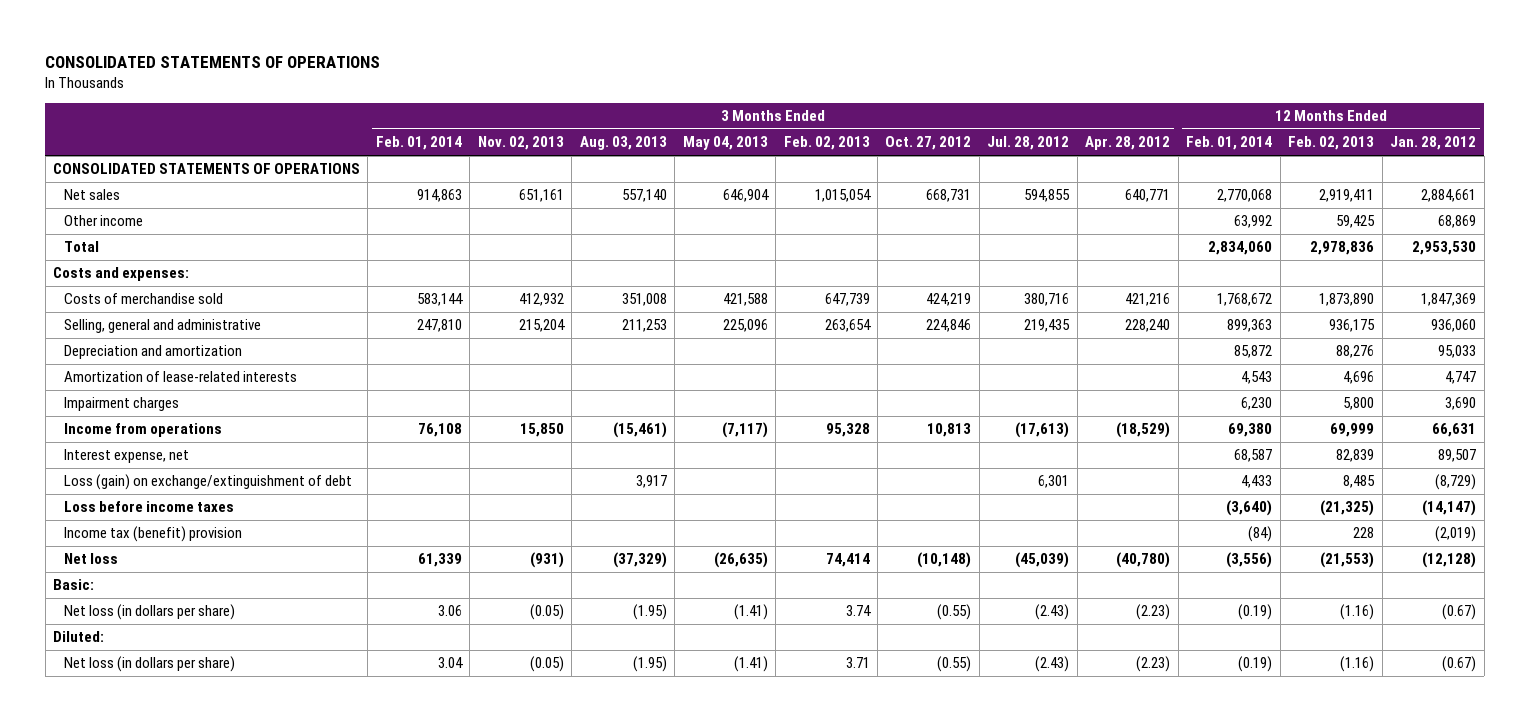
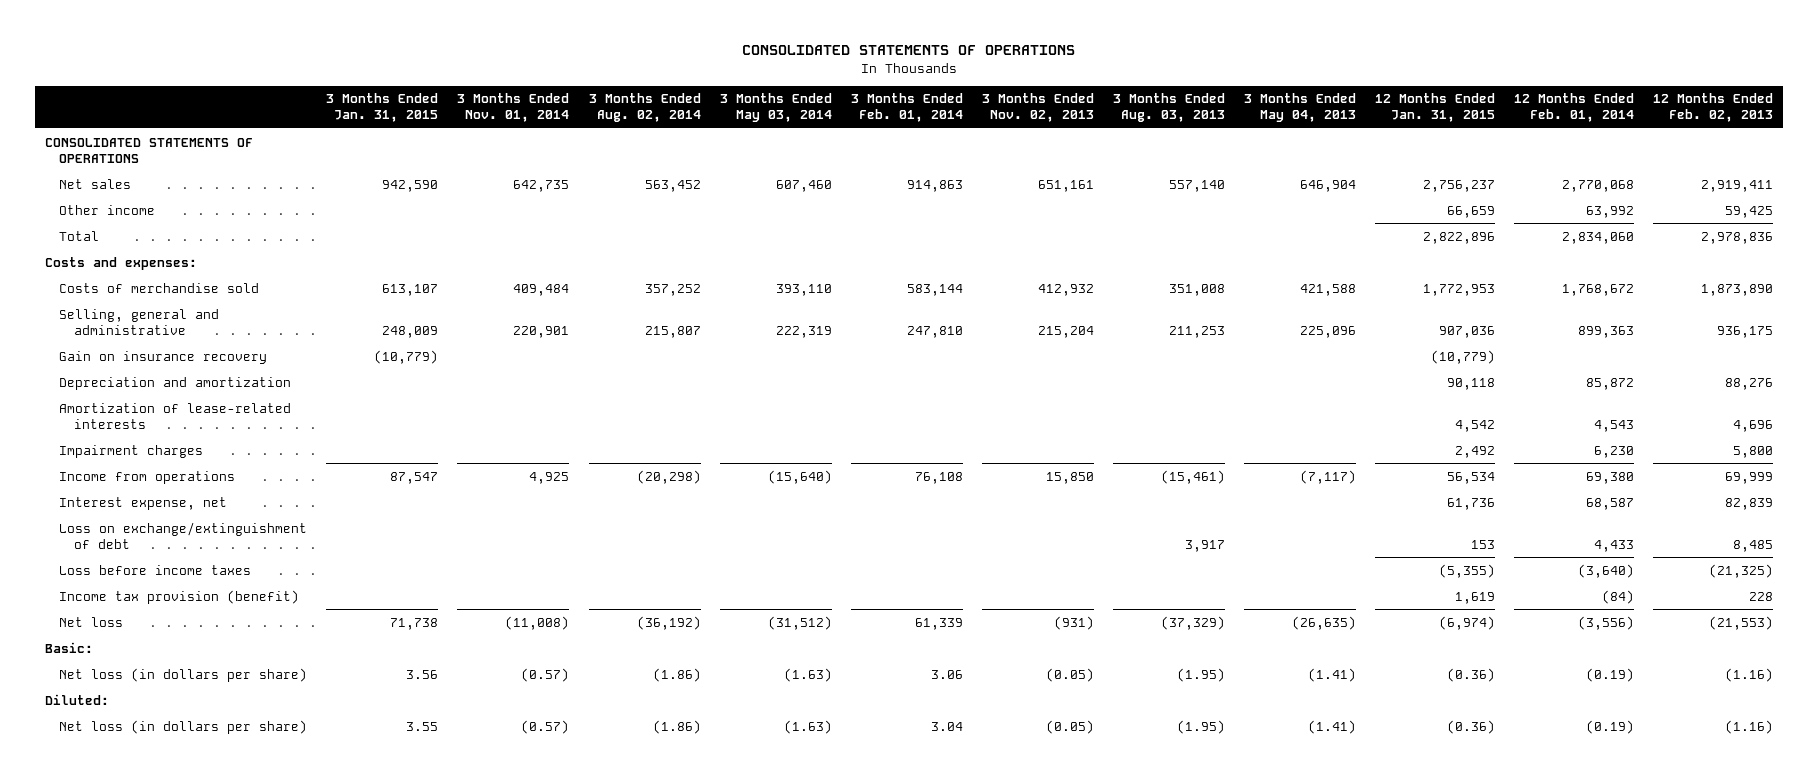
[783,136,870,151] Feb. 02, 2013 -> none
[885,136,972,151] Oct. 27, 2012 -> none
[987,136,1070,151] Jul. 28, 2012 -> none
[1085,136,1171,151] Apr. 28, 2012 -> none
[1390,136,1477,151] Jan. 28, 2012 -> none
none -> [326,93,439,123] 3 Months Ended Jan. 31, 2015
none -> [457,93,570,123] 3 Months Ended Nov. 01, 2014
none -> [588,93,701,123] 3 Months Ended Aug. 02, 2014
none -> [719,93,832,123] 3 Months Ended May 03, 2014
none -> [1375,93,1496,123] 12 Months Ended Jan. 31, 2015
none -> [59,350,268,364] Gain on insurance recovery
[64,474,353,491] Loss (gain) on exchange/extinguishment of debt -> [59,521,308,549] Loss on exchange/extinguishment of debt
[64,526,243,543] Income tax (benefit) provision -> [59,589,300,604] Income tax provision (benefit)

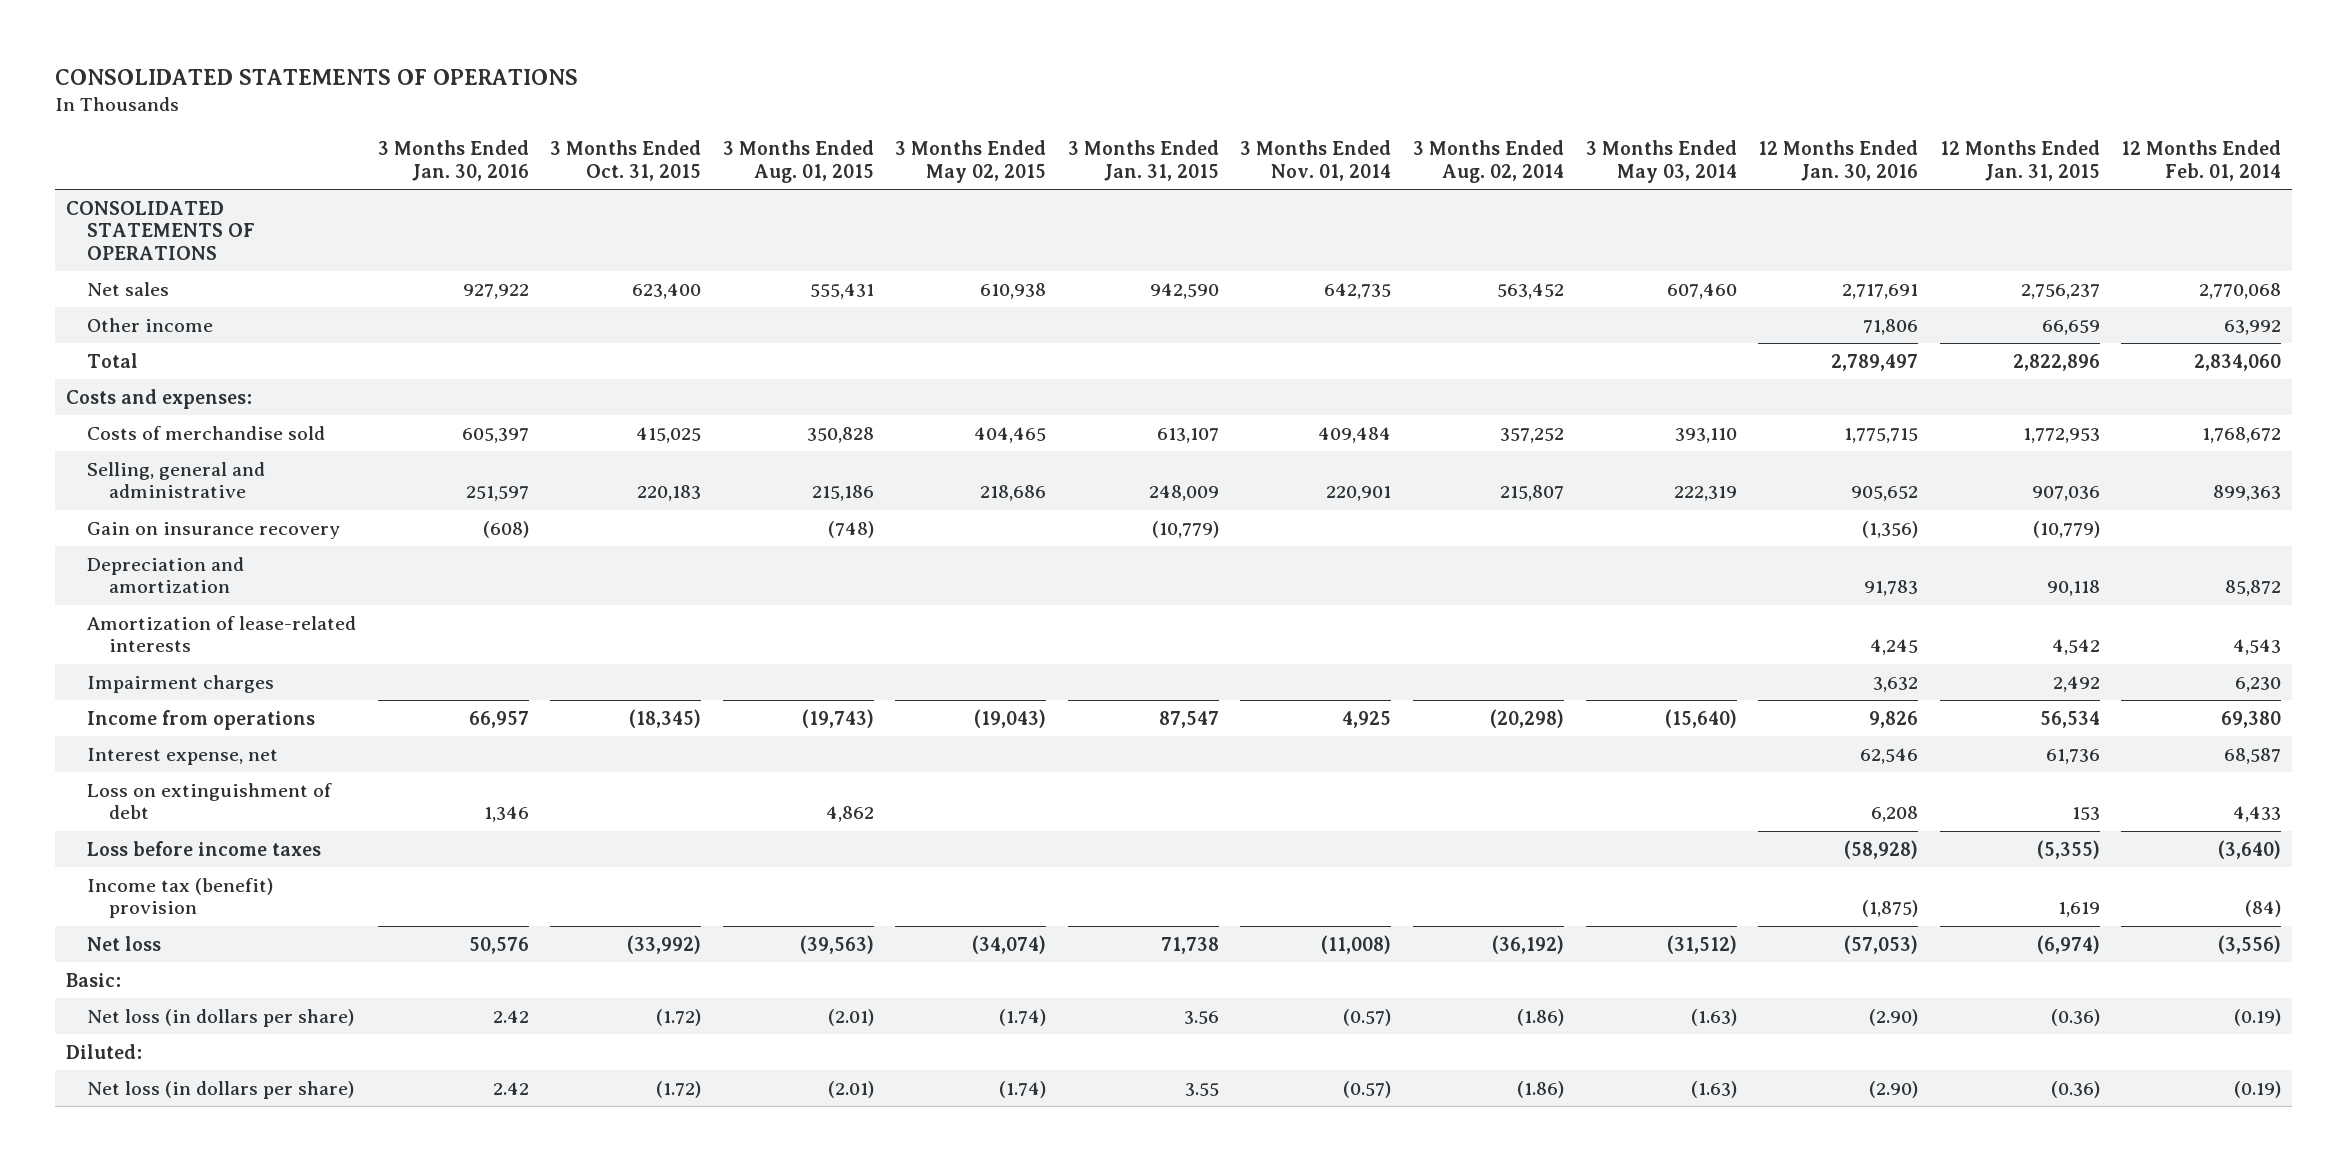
[850,93,963,123] 3 Months Ended Feb. 01, 2014 -> none
[981,93,1094,123] 3 Months Ended Nov. 02, 2013 -> none
[1112,93,1225,123] 3 Months Ended Aug. 03, 2013 -> none
[1243,93,1356,123] 3 Months Ended May 04, 2013 -> none
[1653,93,1774,123] 12 Months Ended Feb. 02, 2013 -> none
none -> [377,140,529,181] 3 Months Ended Jan. 30, 2016
none -> [550,140,702,181] 3 Months Ended Oct. 31, 2015
none -> [722,140,874,183] 3 Months Ended Aug. 01, 2015
none -> [895,140,1047,183] 3 Months Ended May 02, 2015
none -> [1758,140,1919,181] 12 Months Ended Jan. 30, 2016
[59,521,308,549] Loss on exchange/extinguishment of debt -> [87,782,333,820] Loss on extinguishment of debt
[59,589,300,604] Income tax provision (benefit) -> [87,877,274,919] Income tax (benefit) provision

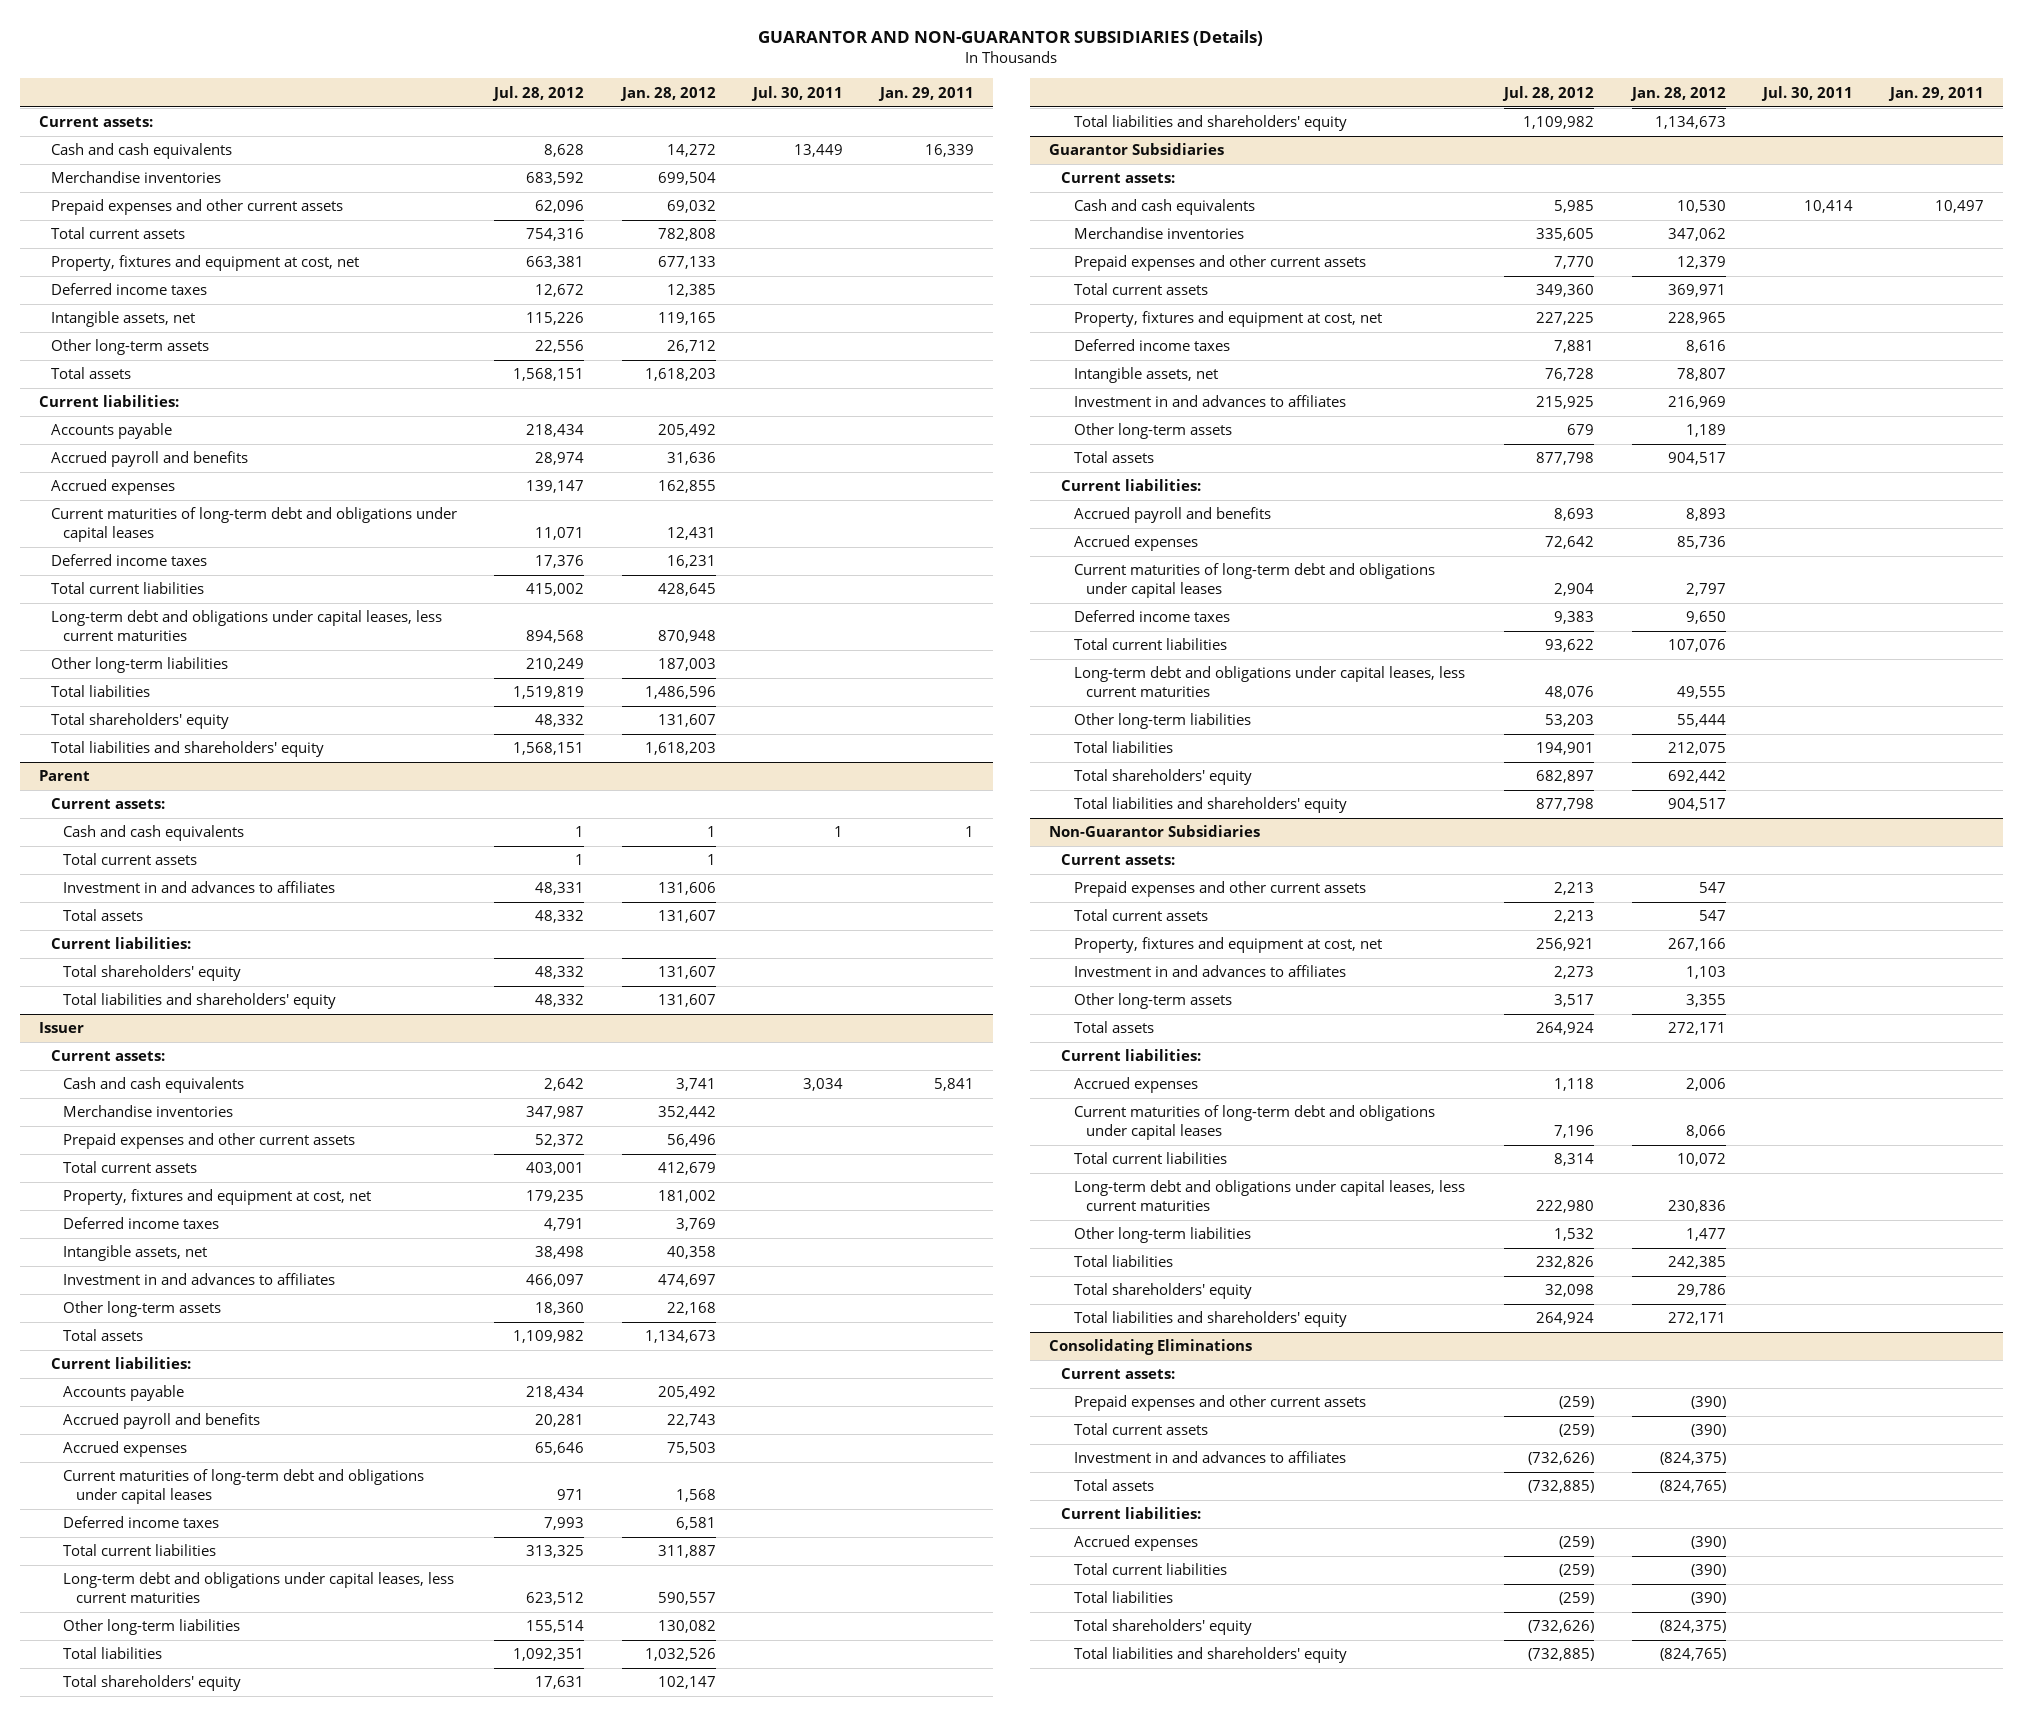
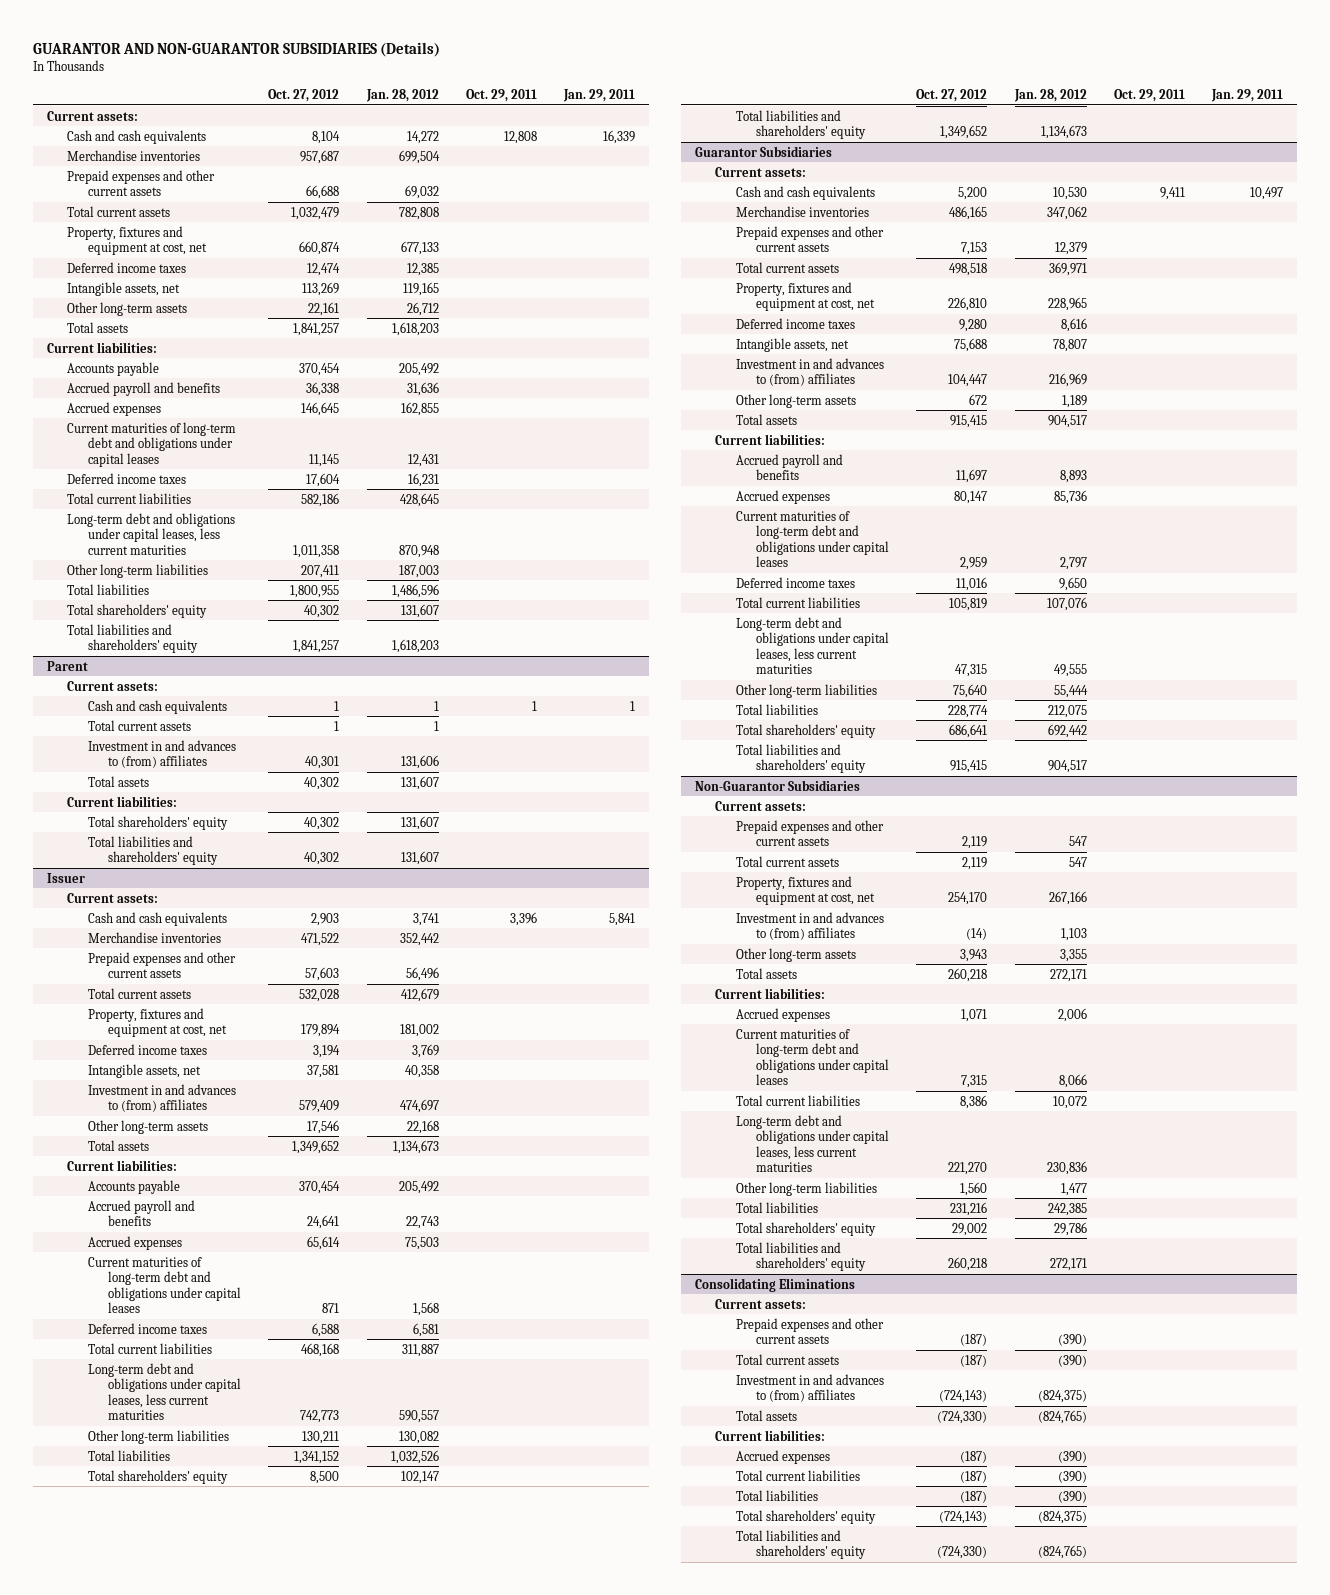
[492,85,585,101] Jul. 28, 2012 -> none
[750,85,843,101] Jul. 30, 2011 -> none
none -> [268,88,340,102] Oct. 27, 2012
none -> [465,88,537,102] Oct. 29, 2011
[63,881,336,894] Investment in and advances to affiliates -> [87,739,236,769] Investment in and advances to (from) affiliates
[63,1273,336,1286] Investment in and advances to affiliates -> [87,1083,236,1113] Investment in and advances to (from) affiliates
[1073,395,1346,408] Investment in and advances to affiliates -> [735,357,884,387] Investment in and advances to (from) affiliates
[1073,965,1346,978] Investment in and advances to affiliates -> [735,911,884,941] Investment in and advances to (from) affiliates
[1073,1451,1346,1464] Investment in and advances to affiliates -> [735,1373,884,1403] Investment in and advances to (from) affiliates

